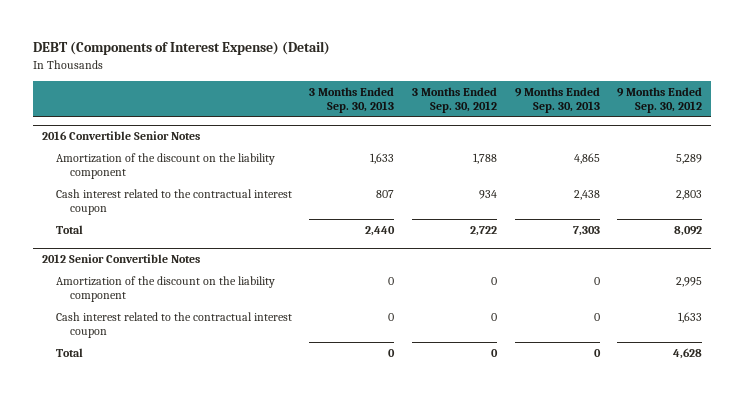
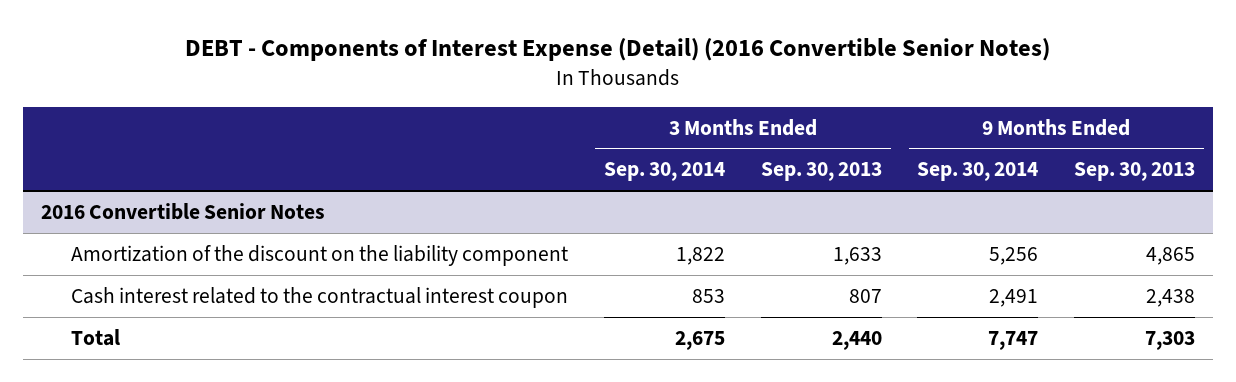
[33,41,331,56] DEBT (Components of Interest Expense) (Detail) -> [185,38,1051,62] DEBT - Components of Interest Expense (Detail) (2016 Convertible Senior Notes)
[412,86,498,114] 3 Months Ended Sep. 30, 2012 -> none
[617,86,703,114] 9 Months Ended Sep. 30, 2012 -> none
none -> [603,162,725,182] Sep. 30, 2014
none -> [917,162,1039,182] Sep. 30, 2014
[42,254,201,264] 2012 Senior Convertible Notes -> none
[55,275,275,303] Amortization of the discount on the liability component -> none
[55,311,292,339] Cash interest related to the contractual interest coupon -> none
[55,347,83,357] Total -> none

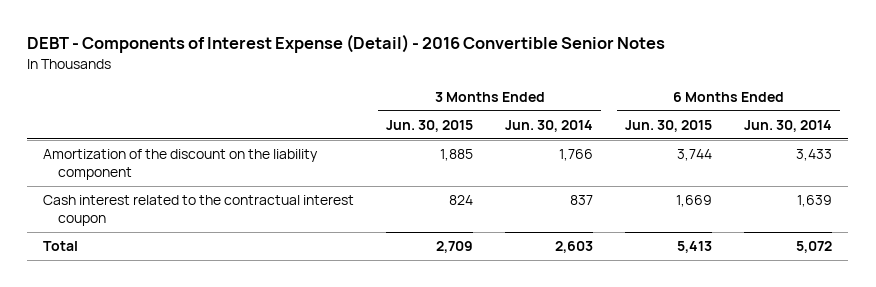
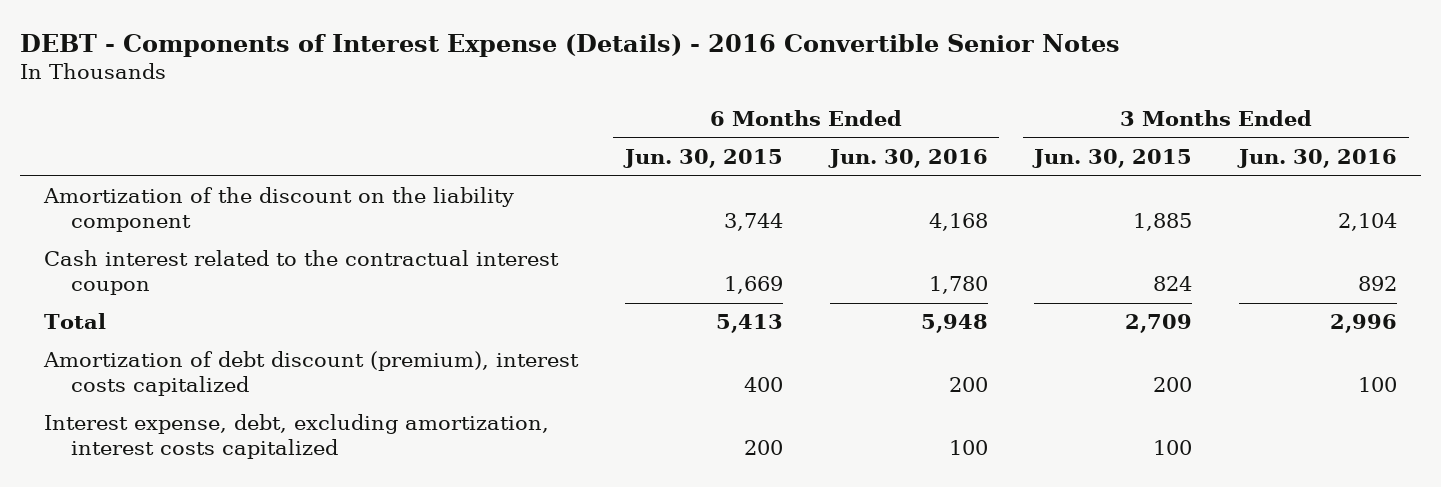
[27,34,666,54] DEBT - Components of Interest Expense (Detail) - 2016 Convertible Senior Notes -> [20,33,1121,57] DEBT - Components of Interest Expense (Details) - 2016 Convertible Senior Notes
[505,119,594,132] Jun. 30, 2014 -> none
[744,119,833,132] Jun. 30, 2014 -> none
none -> [827,149,988,169] Jun. 30, 2016
none -> [1237,149,1398,169] Jun. 30, 2016
none -> [42,351,579,397] Amortization of debt discount (premium), interest costs capitalized
none -> [43,414,549,460] Interest expense, debt, excluding amortization, interest costs capitalized

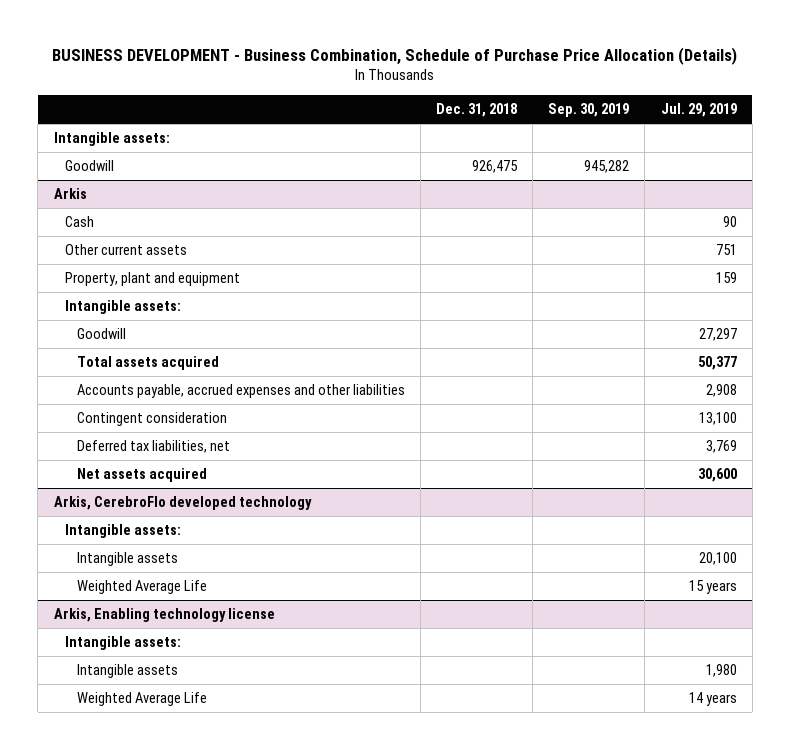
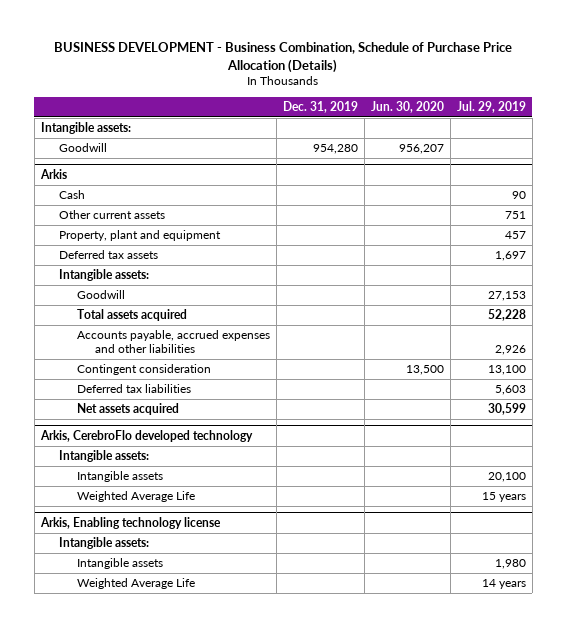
[435,103,517,118] Dec. 31, 2018 -> none
[548,103,630,118] Sep. 30, 2019 -> none
none -> [282,100,358,113] Dec. 31, 2019
none -> [370,100,444,113] Jun. 30, 2020
[715,272,737,284] 159 -> [504,231,526,240] 457
none -> [58,250,158,260] Deferred tax assets
[698,328,737,342] 27,297 -> [487,291,526,302] 27,153
[697,356,737,371] 50,377 -> [487,309,526,322] 52,228
[705,384,737,398] 2,908 -> [494,344,526,355] 2,926
[76,440,230,454] Deferred tax liabilities, net -> [76,384,191,394] Deferred tax liabilities
[705,440,737,454] 3,769 -> [494,385,526,396] 5,603
[697,468,737,483] 30,600 -> [487,403,526,416] 30,599

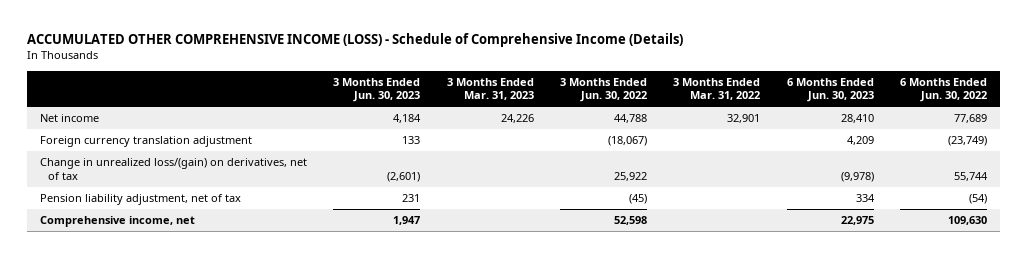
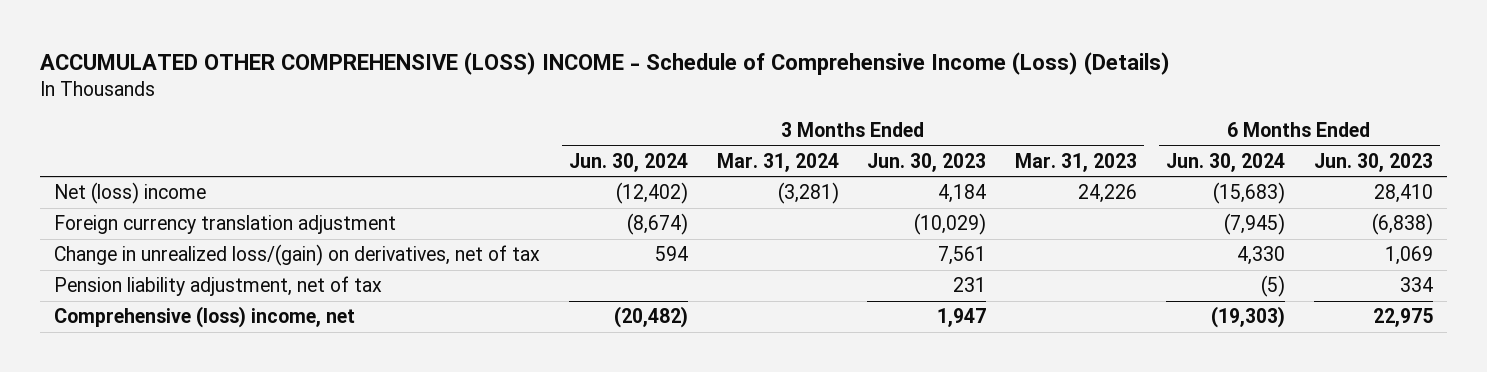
[26,33,683,48] ACCUMULATED OTHER COMPREHENSIVE INCOME (LOSS) - Schedule of Comprehensive Income (Details) -> [39,51,1170,75] ACCUMULATED OTHER COMPREHENSIVE (LOSS) INCOME - Schedule of Comprehensive Income (Loss) (Details)
[559,77,647,103] 3 Months Ended Jun. 30, 2022 -> none
[673,77,761,101] 3 Months Ended Mar. 31, 2022 -> none
[899,77,987,103] 6 Months Ended Jun. 30, 2022 -> none
none -> [568,152,688,172] Jun. 30, 2024
none -> [716,152,839,172] Mar. 31, 2024
none -> [1165,152,1285,172] Jun. 30, 2024
[40,114,100,123] Net income -> [54,182,207,205] Net (loss) income
[402,136,421,145] 133 -> [914,213,987,236] (10,029)
[846,136,874,146] 4,209 -> [1371,213,1433,236] (6,838)
[387,171,421,182] (2,601) -> [938,246,987,266] 7,561
[840,171,874,182] (9,978) -> [1384,246,1433,266] 1,069
[40,216,196,228] Comprehensive income, net -> [54,306,356,329] Comprehensive (loss) income, net

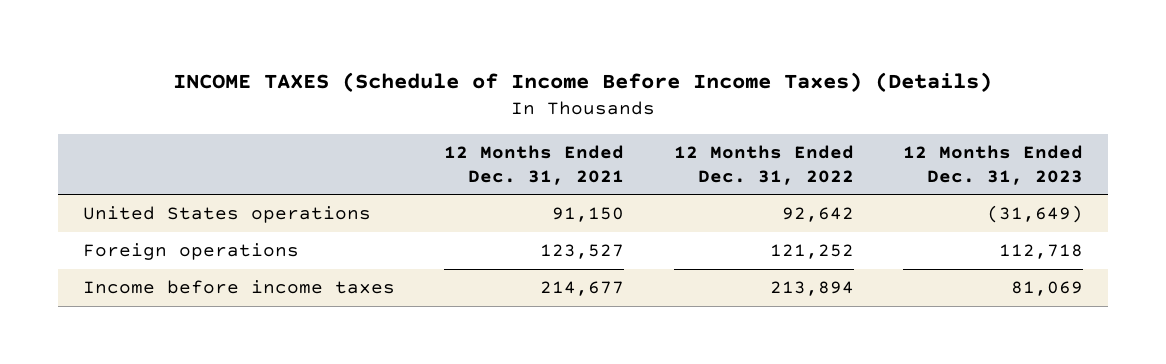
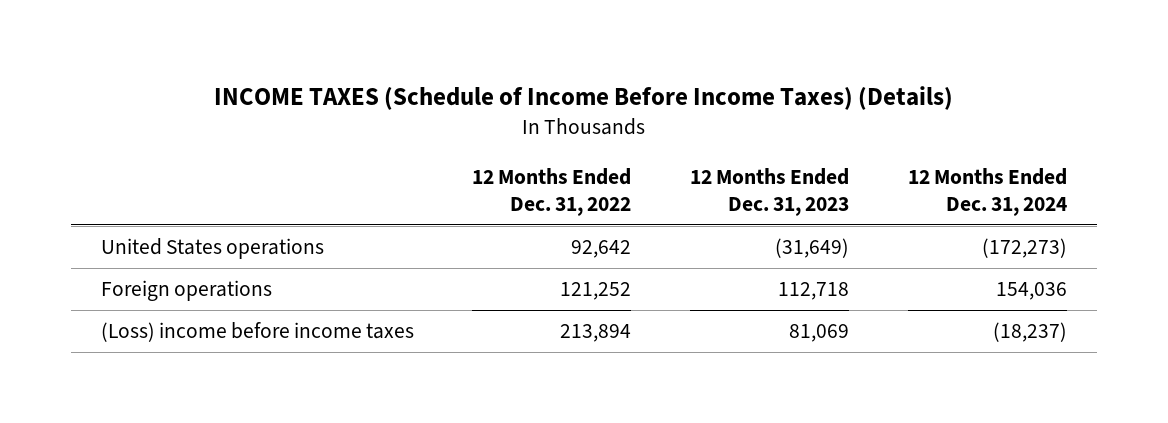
[444,144,625,185] 12 Months Ended Dec. 31, 2021 -> none
none -> [908,167,1068,217] 12 Months Ended Dec. 31, 2024
[82,280,395,295] Income before income taxes -> [100,322,414,343] (Loss) income before income taxes

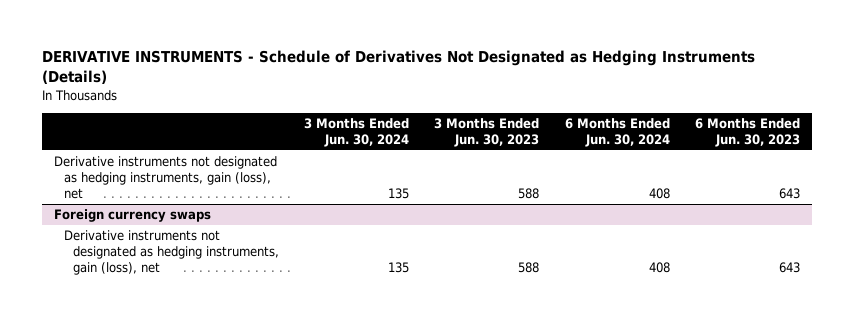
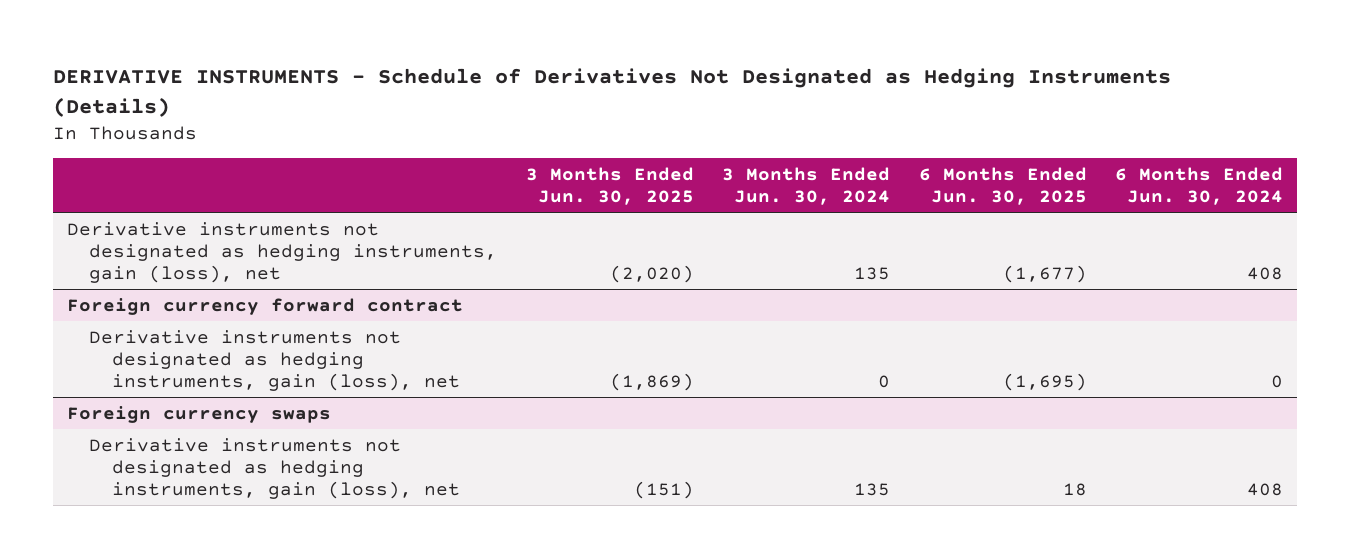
[434,117,540,147] 3 Months Ended Jun. 30, 2023 -> none
[694,117,800,147] 6 Months Ended Jun. 30, 2023 -> none
none -> [525,166,694,206] 3 Months Ended Jun. 30, 2025
none -> [918,166,1087,206] 6 Months Ended Jun. 30, 2025
none -> [67,297,464,315] Foreign currency forward contract
none -> [89,329,460,392] Derivative instruments not designated as hedging instruments, gain (loss), net

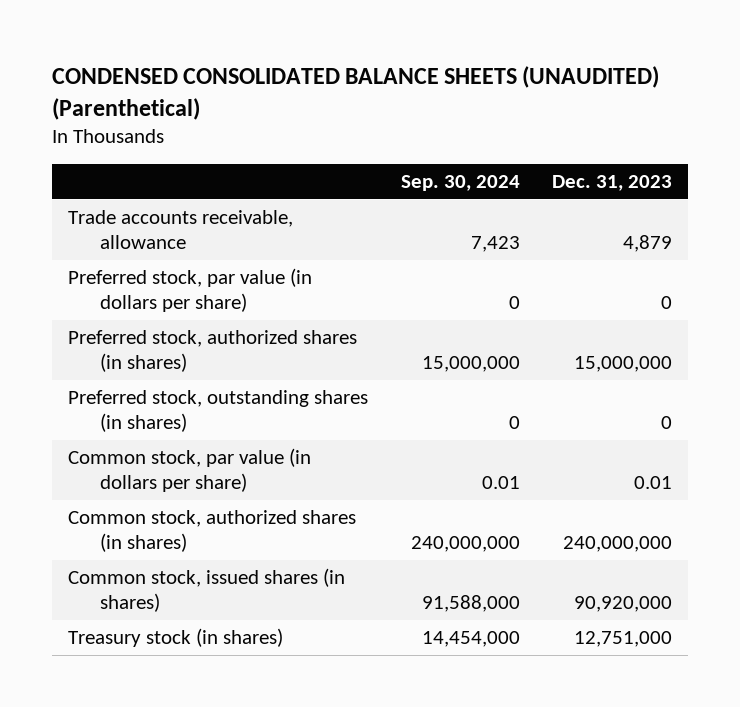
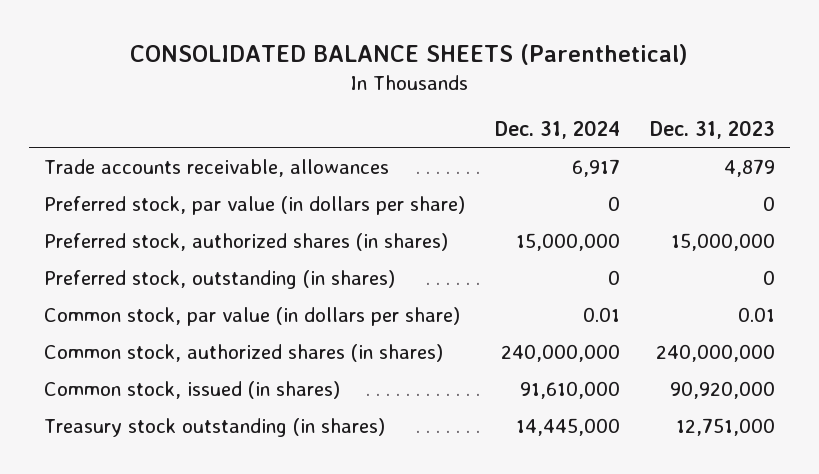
[52,66,660,120] CONDENSED CONSOLIDATED BALANCE SHEETS (UNAUDITED) (Parenthetical) -> [130,43,689,65] CONSOLIDATED BALANCE SHEETS (Parenthetical)
[400,174,520,191] Sep. 30, 2024 -> none
none -> [494,120,620,140] Dec. 31, 2024
[68,210,294,249] Trade accounts receivable, allowance -> [43,159,389,178] Trade accounts receivable, allowances
[68,390,369,432] Preferred stock, outstanding shares (in shares) -> [43,270,395,290] Preferred stock, outstanding (in shares)
[68,568,346,612] Common stock, issued shares (in shares) -> [43,381,340,400] Common stock, issued (in shares)
[68,628,284,648] Treasury stock (in shares) -> [43,418,385,438] Treasury stock outstanding (in shares)

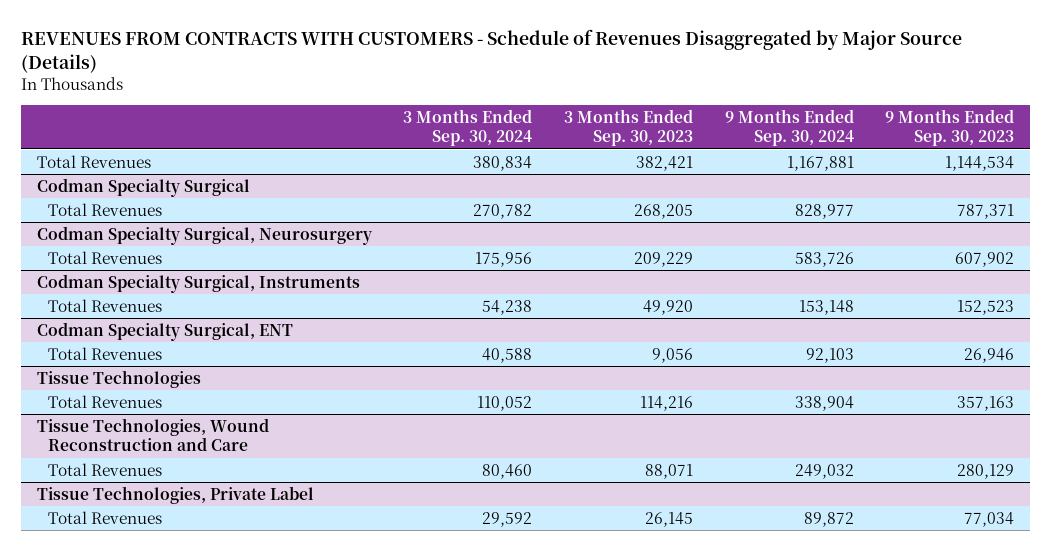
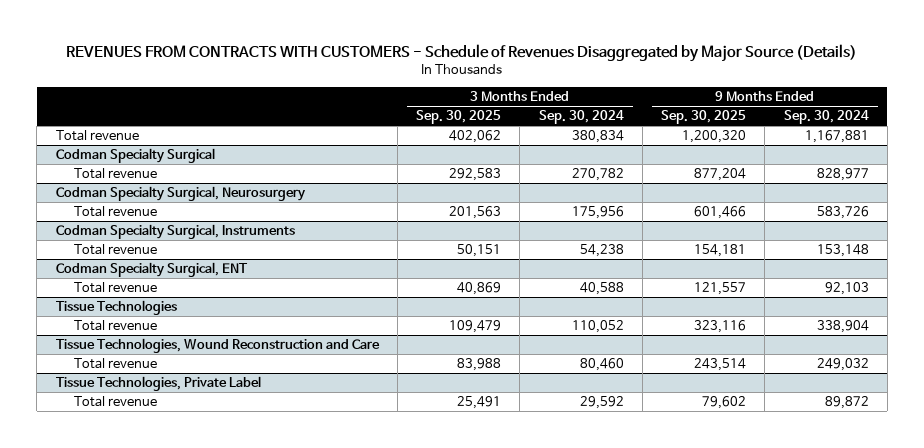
[563,108,693,147] 3 Months Ended Sep. 30, 2023 -> none
[885,108,1015,147] 9 Months Ended Sep. 30, 2023 -> none
none -> [416,110,502,125] Sep. 30, 2025
none -> [661,110,747,125] Sep. 30, 2025
[36,154,151,168] Total Revenues -> [55,130,139,142] Total revenue
[48,202,163,216] Total Revenues -> [73,168,157,180] Total revenue
[48,250,163,264] Total Revenues -> [73,206,157,218] Total revenue
[48,298,163,312] Total Revenues -> [73,244,157,256] Total revenue
[48,346,163,360] Total Revenues -> [73,282,157,294] Total revenue
[48,394,163,408] Total Revenues -> [73,320,157,332] Total revenue
[48,462,163,476] Total Revenues -> [73,358,157,370] Total revenue
[48,510,163,524] Total Revenues -> [73,396,157,408] Total revenue

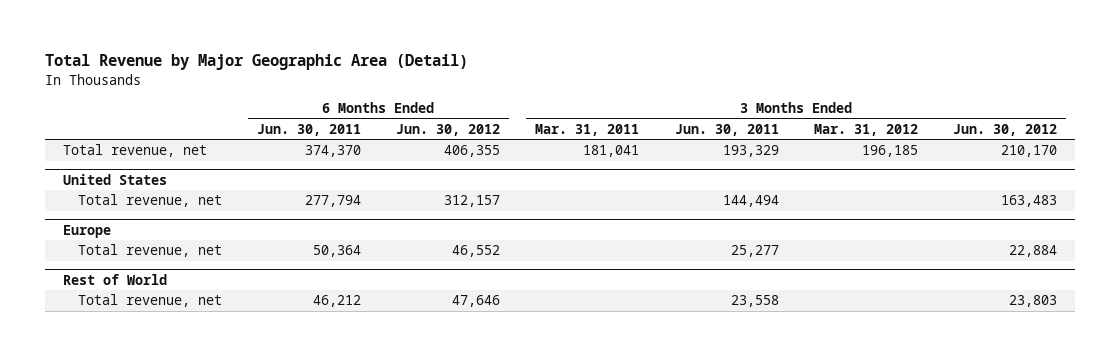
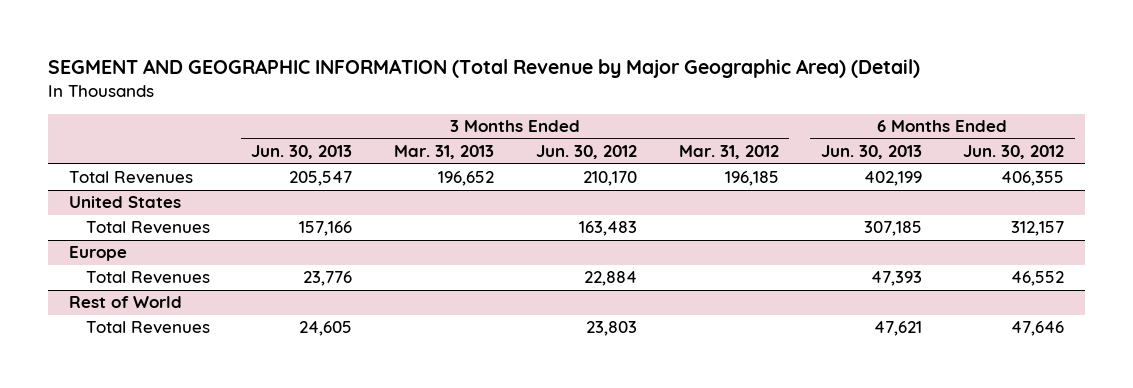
[45,54,469,71] Total Revenue by Major Geographic Area (Detail) -> [48,59,921,79] SEGMENT AND GEOGRAPHIC INFORMATION (Total Revenue by Major Geographic Area) (Detail)
[256,123,361,136] Jun. 30, 2011 -> none
[535,123,640,136] Mar. 31, 2011 -> none
[674,123,779,136] Jun. 30, 2011 -> none
none -> [251,145,353,160] Jun. 30, 2013
none -> [394,145,495,160] Mar. 31, 2013
none -> [820,145,922,160] Jun. 30, 2013
[62,144,207,158] Total revenue, net -> [69,171,194,185] Total Revenues
[77,194,222,208] Total revenue, net -> [85,221,210,235] Total Revenues
[77,244,222,258] Total revenue, net -> [85,271,210,285] Total Revenues
[77,294,222,308] Total revenue, net -> [85,321,210,335] Total Revenues

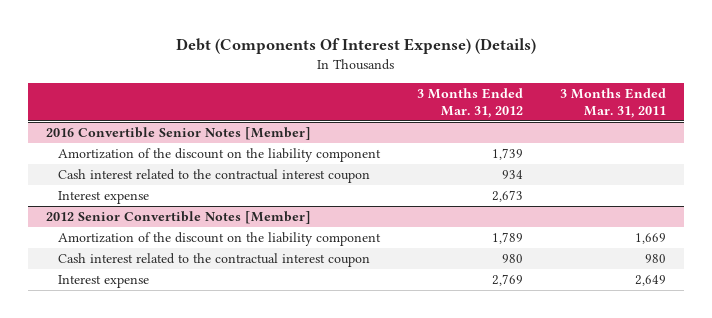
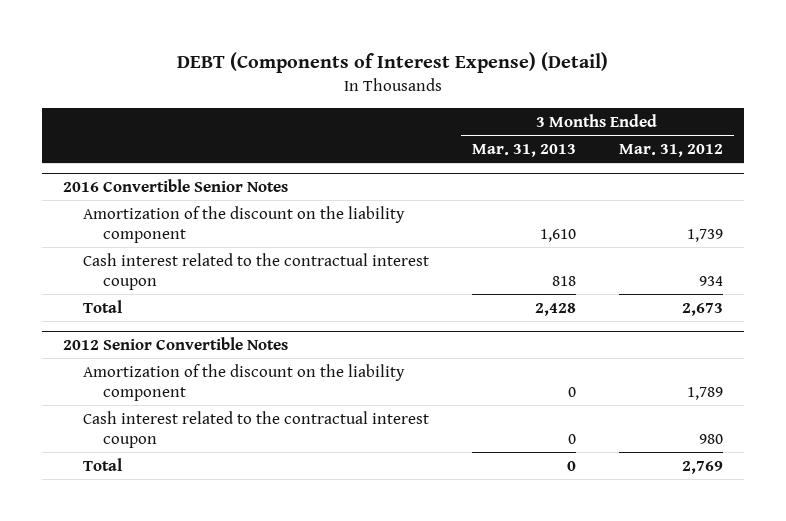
[175,37,536,54] Debt (Components Of Interest Expense) (Details) -> [177,52,609,74] DEBT (Components of Interest Expense) (Detail)
[559,88,666,118] 3 Months Ended Mar. 31, 2011 -> none
none -> [471,143,576,157] Mar. 31, 2013
[45,127,311,141] 2016 Convertible Senior Notes [Member] -> [63,178,289,192] 2016 Convertible Senior Notes
[57,191,149,205] Interest expense -> [83,299,123,313] Total
[45,211,311,225] 2012 Senior Convertible Notes [Member] -> [63,336,289,350] 2012 Senior Convertible Notes
[57,275,149,289] Interest expense -> [83,457,123,471] Total

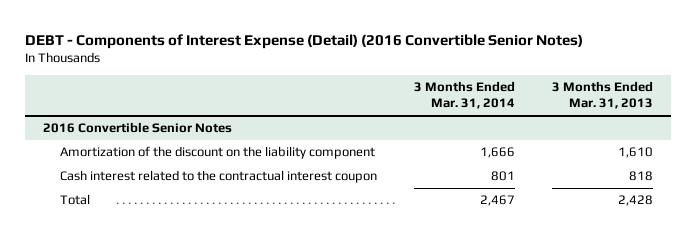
[177,52,609,74] DEBT (Components of Interest Expense) (Detail) -> [24,33,583,49] DEBT - Components of Interest Expense (Detail) (2016 Convertible Senior Notes)
[618,143,723,157] Mar. 31, 2012 -> none
none -> [413,81,515,110] 3 Months Ended Mar. 31, 2014
[63,336,289,350] 2012 Senior Convertible Notes -> none
[83,363,406,402] Amortization of the discount on the liability component -> none
[83,410,430,449] Cash interest related to the contractual interest coupon -> none
[83,457,123,471] Total -> none

